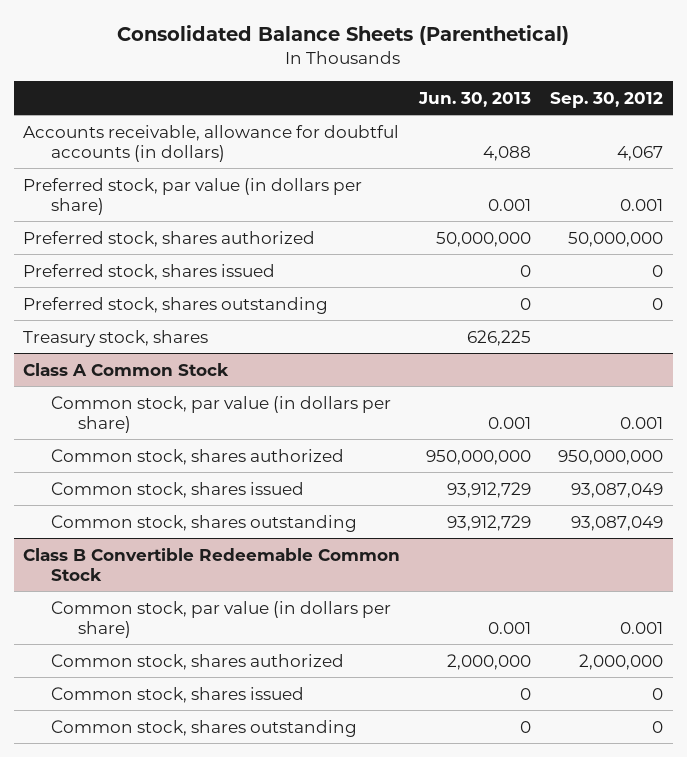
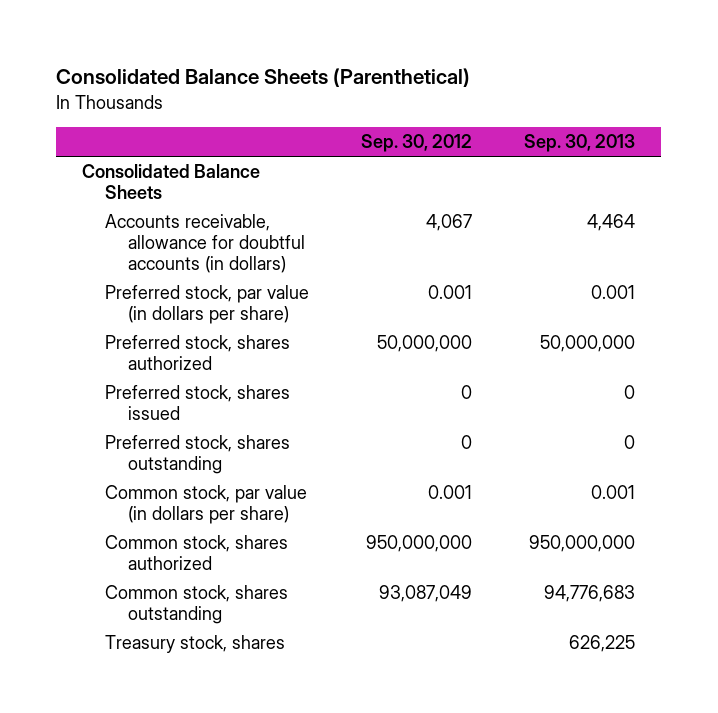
[418,91,532,107] Jun. 30, 2013 -> none
none -> [524,133,636,152] Sep. 30, 2013
none -> [82,164,261,200] Consolidated Balance Sheets
[23,362,230,376] Class A Common Stock -> none
[50,481,304,498] Common stock, shares issued -> none
[23,547,401,581] Class B Convertible Redeemable Common Stock -> none
[50,600,391,638] Common stock, par value (in dollars per share) -> none
[50,653,344,670] Common stock, shares authorized -> none
[50,686,304,703] Common stock, shares issued -> none
[50,719,357,737] Common stock, shares outstanding -> none
[23,329,209,347] Treasury stock, shares -> [105,635,286,654] Treasury stock, shares

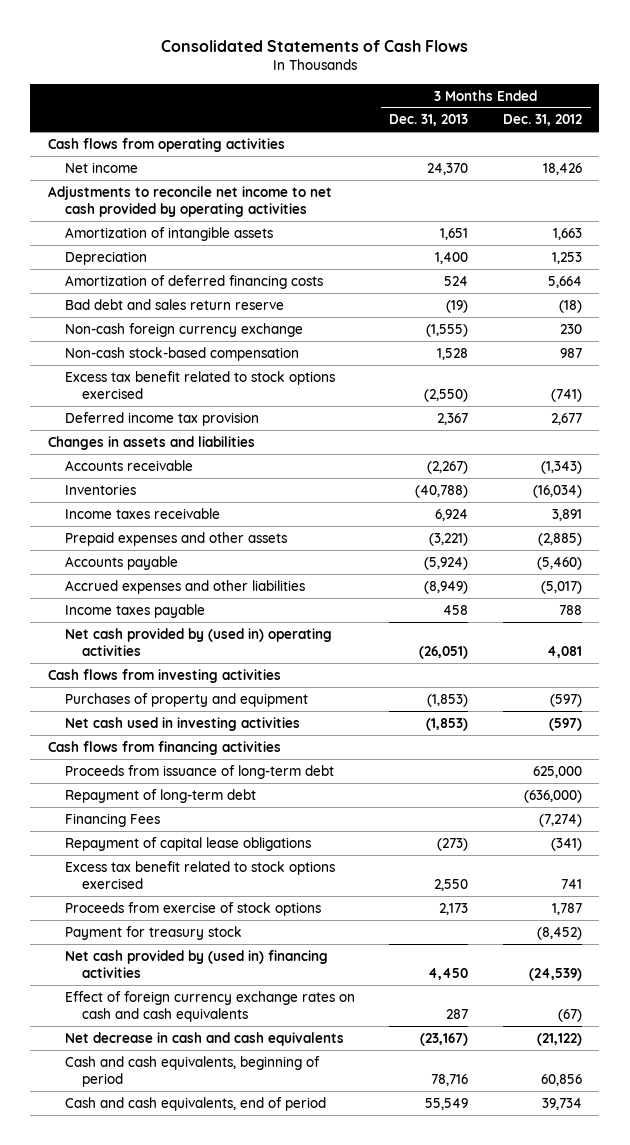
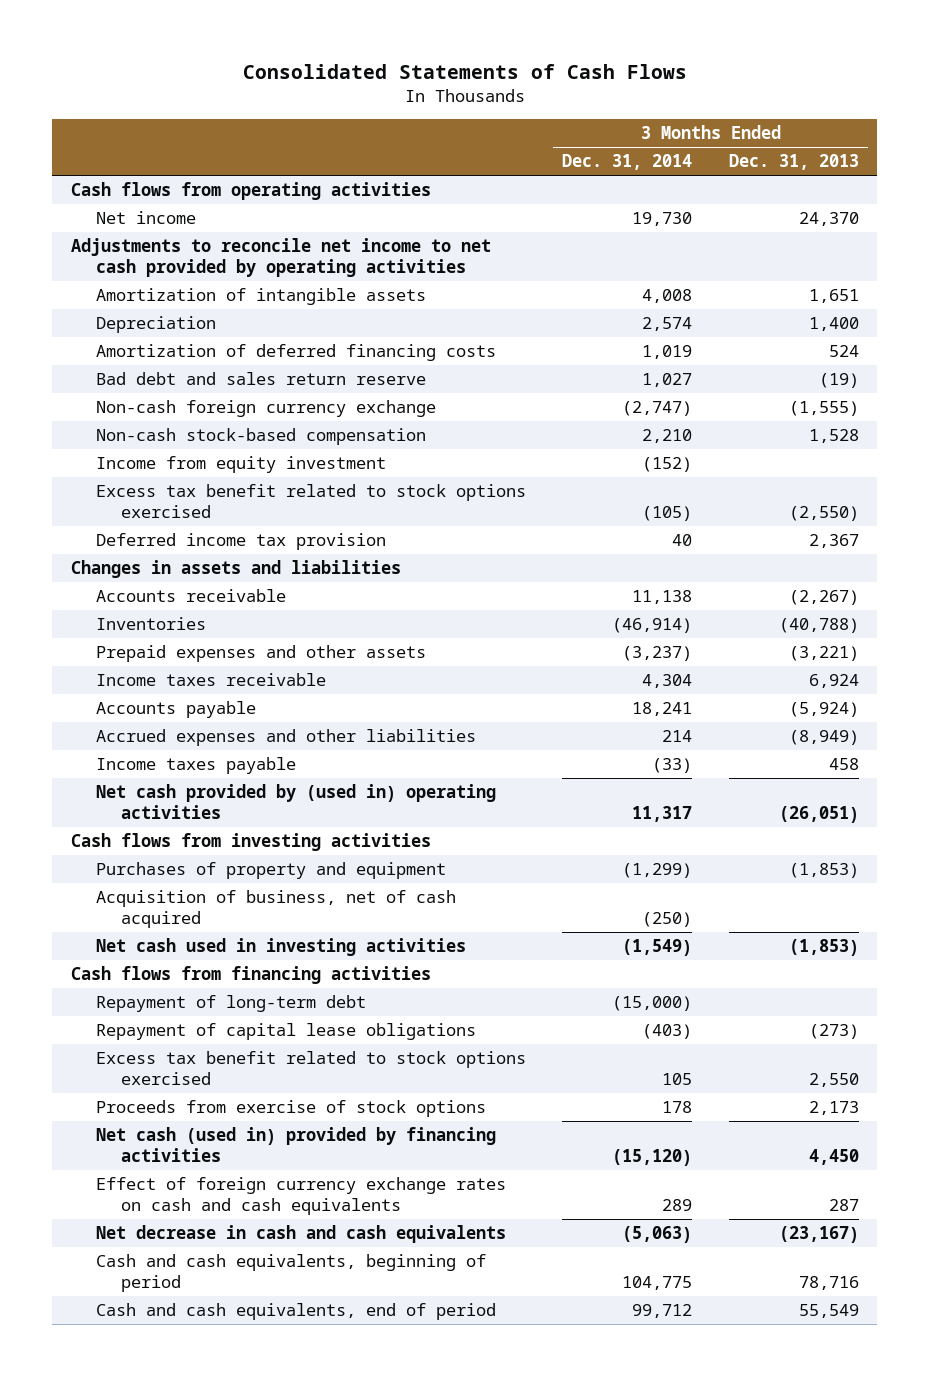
[502,114,582,127] Dec. 31, 2012 -> none
none -> [562,154,693,171] Dec. 31, 2014
none -> [95,456,386,474] Income from equity investment
[64,507,220,519] Income taxes receivable -> [95,673,326,687] Income taxes receivable
none -> [95,890,456,929] Acquisition of business, net of cash acquired
[64,764,334,779] Proceeds from issuance of long-term debt -> none
[64,812,160,827] Financing Fees -> none
[64,925,242,940] Payment for treasury stock -> none
[64,949,328,979] Net cash provided by (used in) financing activities -> [95,1127,496,1163] Net cash (used in) provided by financing activities

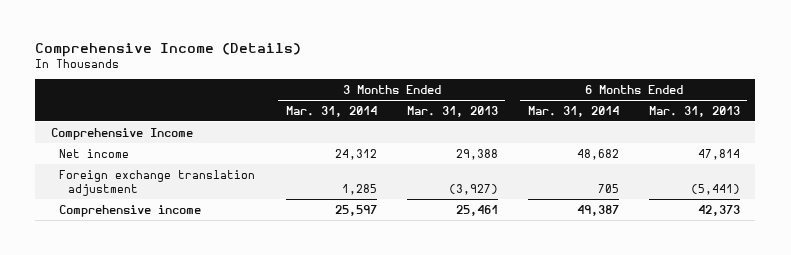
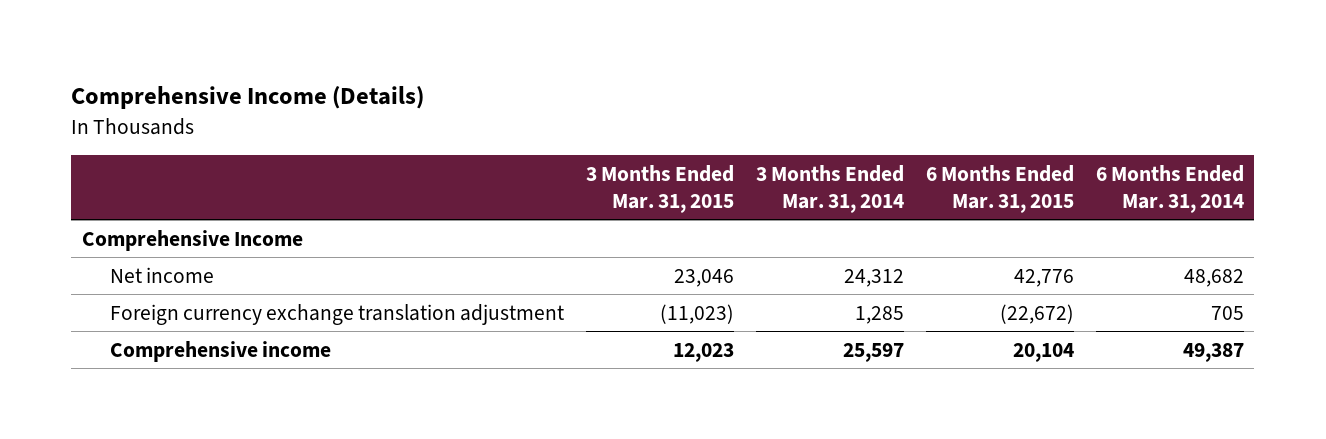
[406,105,498,117] Mar. 31, 2013 -> none
[648,105,740,117] Mar. 31, 2013 -> none
none -> [586,164,735,213] 3 Months Ended Mar. 31, 2015
none -> [925,164,1074,213] 6 Months Ended Mar. 31, 2015
[59,169,256,196] Foreign exchange translation adjustment -> [110,303,565,325] Foreign currency exchange translation adjustment

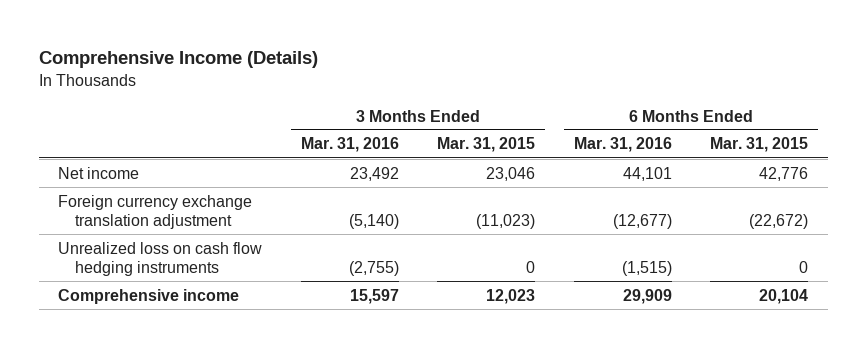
[755,164,904,213] 3 Months Ended Mar. 31, 2014 -> none
[1095,164,1244,213] 6 Months Ended Mar. 31, 2014 -> none
none -> [300,137,399,153] Mar. 31, 2016
none -> [573,137,672,153] Mar. 31, 2016
[82,229,304,251] Comprehensive Income -> none
none -> [58,241,263,277] Unrealized loss on cash flow hedging instruments

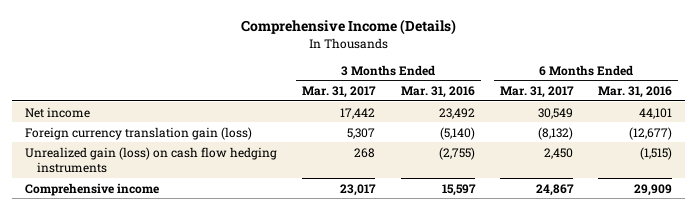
[437,137,536,153] Mar. 31, 2015 -> none
[710,137,809,153] Mar. 31, 2015 -> none
none -> [302,86,377,99] Mar. 31, 2017
none -> [499,86,574,99] Mar. 31, 2017
[58,194,253,230] Foreign currency exchange translation adjustment -> [25,126,253,140] Foreign currency translation gain (loss)
[58,241,263,277] Unrealized loss on cash flow hedging instruments -> [25,146,278,173] Unrealized gain (loss) on cash flow hedging instruments

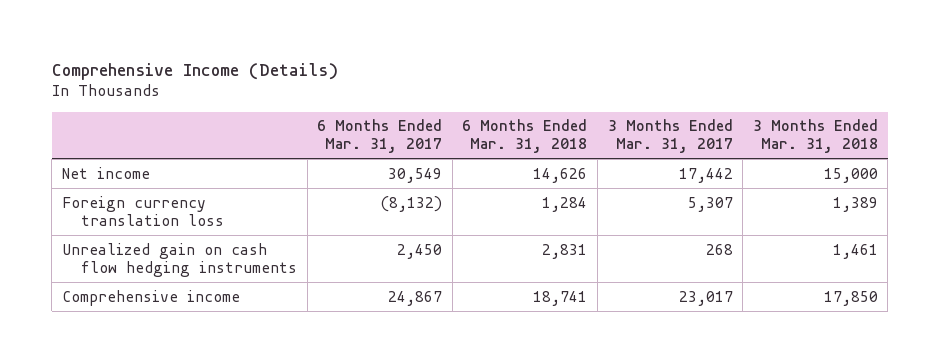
[400,86,475,99] Mar. 31, 2016 -> none
[598,86,673,99] Mar. 31, 2016 -> none
none -> [462,119,588,154] 6 Months Ended Mar. 31, 2018
none -> [752,119,878,154] 3 Months Ended Mar. 31, 2018
[25,126,253,140] Foreign currency translation gain (loss) -> [62,195,225,226] Foreign currency translation loss
[25,146,278,173] Unrealized gain (loss) on cash flow hedging instruments -> [62,242,298,277] Unrealized gain on cash flow hedging instruments

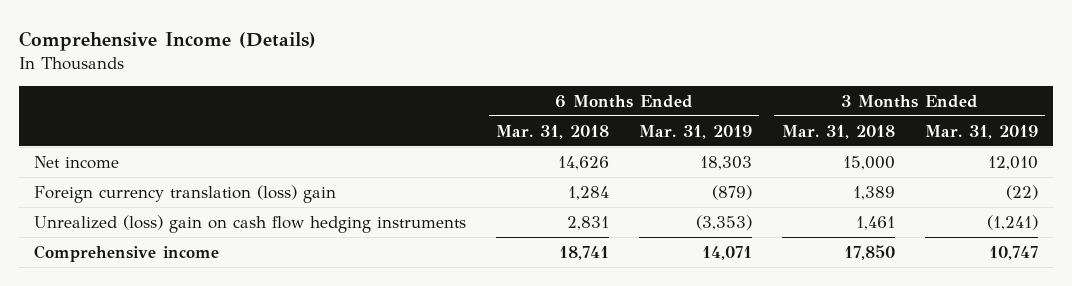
[317,119,443,154] 6 Months Ended Mar. 31, 2017 -> none
[607,119,733,154] 3 Months Ended Mar. 31, 2017 -> none
none -> [638,124,752,139] Mar. 31, 2019
none -> [924,124,1038,139] Mar. 31, 2019
[62,195,225,226] Foreign currency translation loss -> [34,184,337,203] Foreign currency translation (loss) gain
[62,242,298,277] Unrealized gain on cash flow hedging instruments -> [34,214,467,233] Unrealized (loss) gain on cash flow hedging instruments

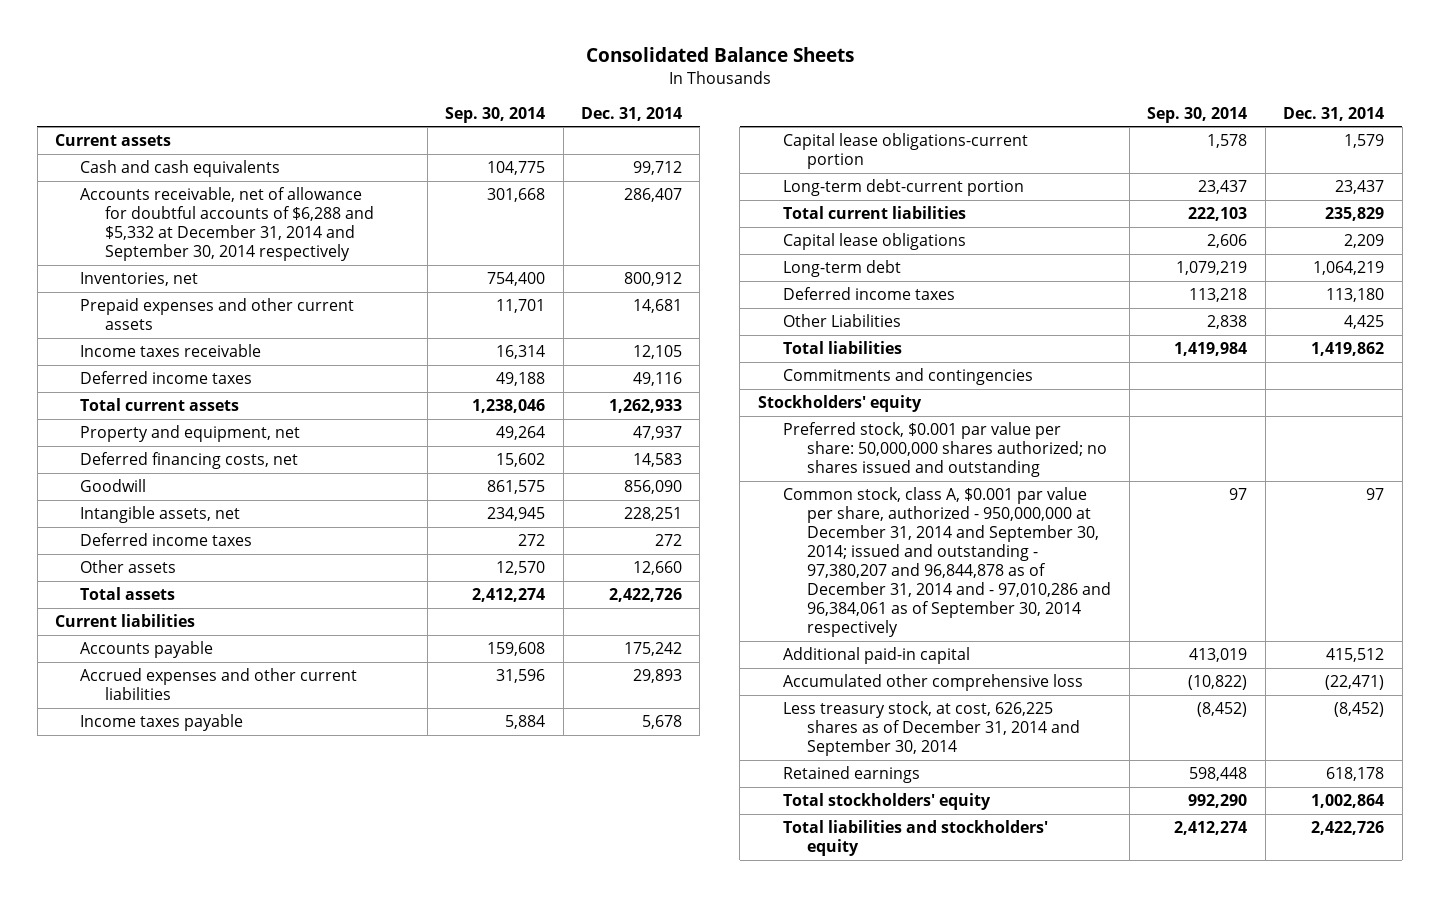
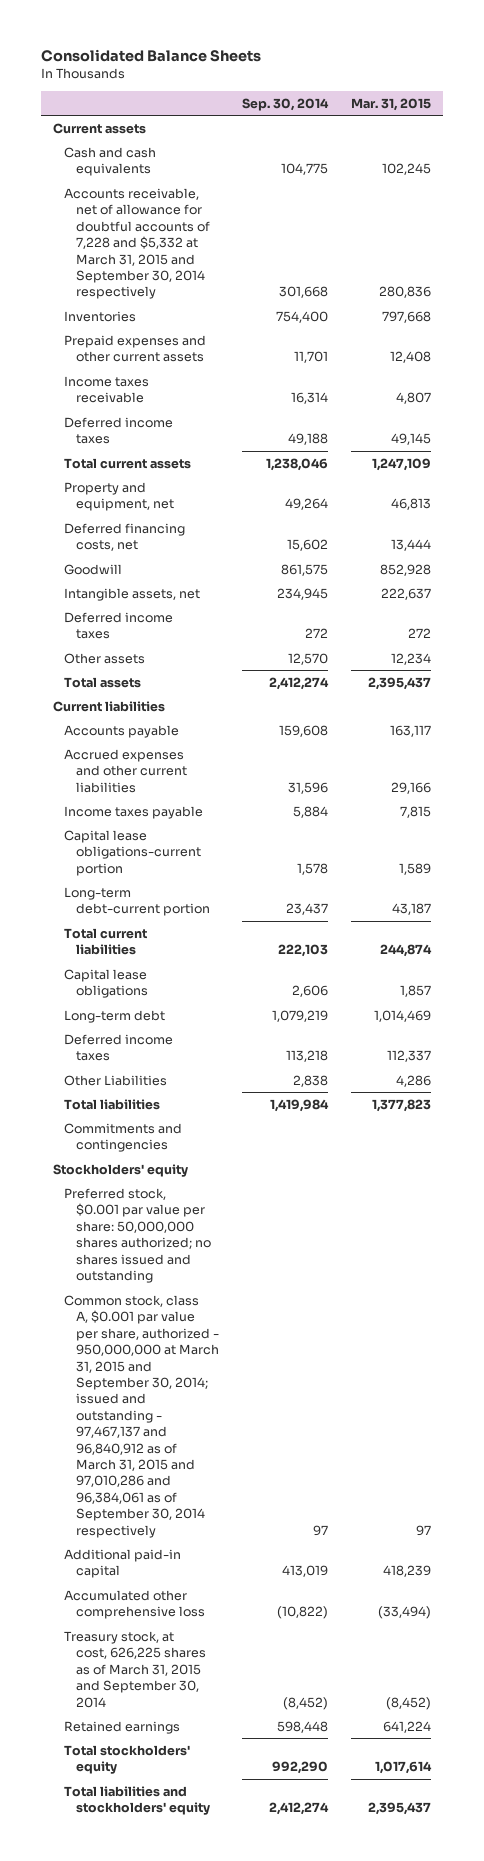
[580,106,682,121] Dec. 31, 2014 -> none
none -> [351,97,432,111] Mar. 31, 2015
[80,187,375,262] Accounts receivable, net of allowance for doubtful accounts of $6,288 and $5,332 at December 31, 2014 and September 30, 2014 respectively -> [64,187,211,300] Accounts receivable, net of allowance for doubtful accounts of 7,228 and $5,332 at March 31, 2015 and September 30, 2014 respectively
[80,272,199,287] Inventories, net -> [64,310,137,322] Inventories
[782,487,1112,638] Common stock, class A, $0.001 par value per share, authorized - 950,000,000 at December 31, 2014 and September 30, 2014; issued and outstanding - 97,380,207 and 96,844,878 as of December 31, 2014 and - 97,010,286 and 96,384,061 as of September 30, 2014 respectively -> [64,1294,220,1538] Common stock, class A, $0.001 par value per share, authorized - 950,000,000 at March 31, 2015 and September 30, 2014; issued and outstanding - 97,467,137 and 96,840,912 as of March 31, 2015 and 97,010,286 and 96,384,061 as of September 30, 2014 respectively
[782,701,1081,757] Less treasury stock, at cost, 626,225 shares as of December 31, 2014 and September 30, 2014 -> [64,1630,207,1708] Treasury stock, at cost, 626,225 shares as of March 31, 2015 and September 30, 2014

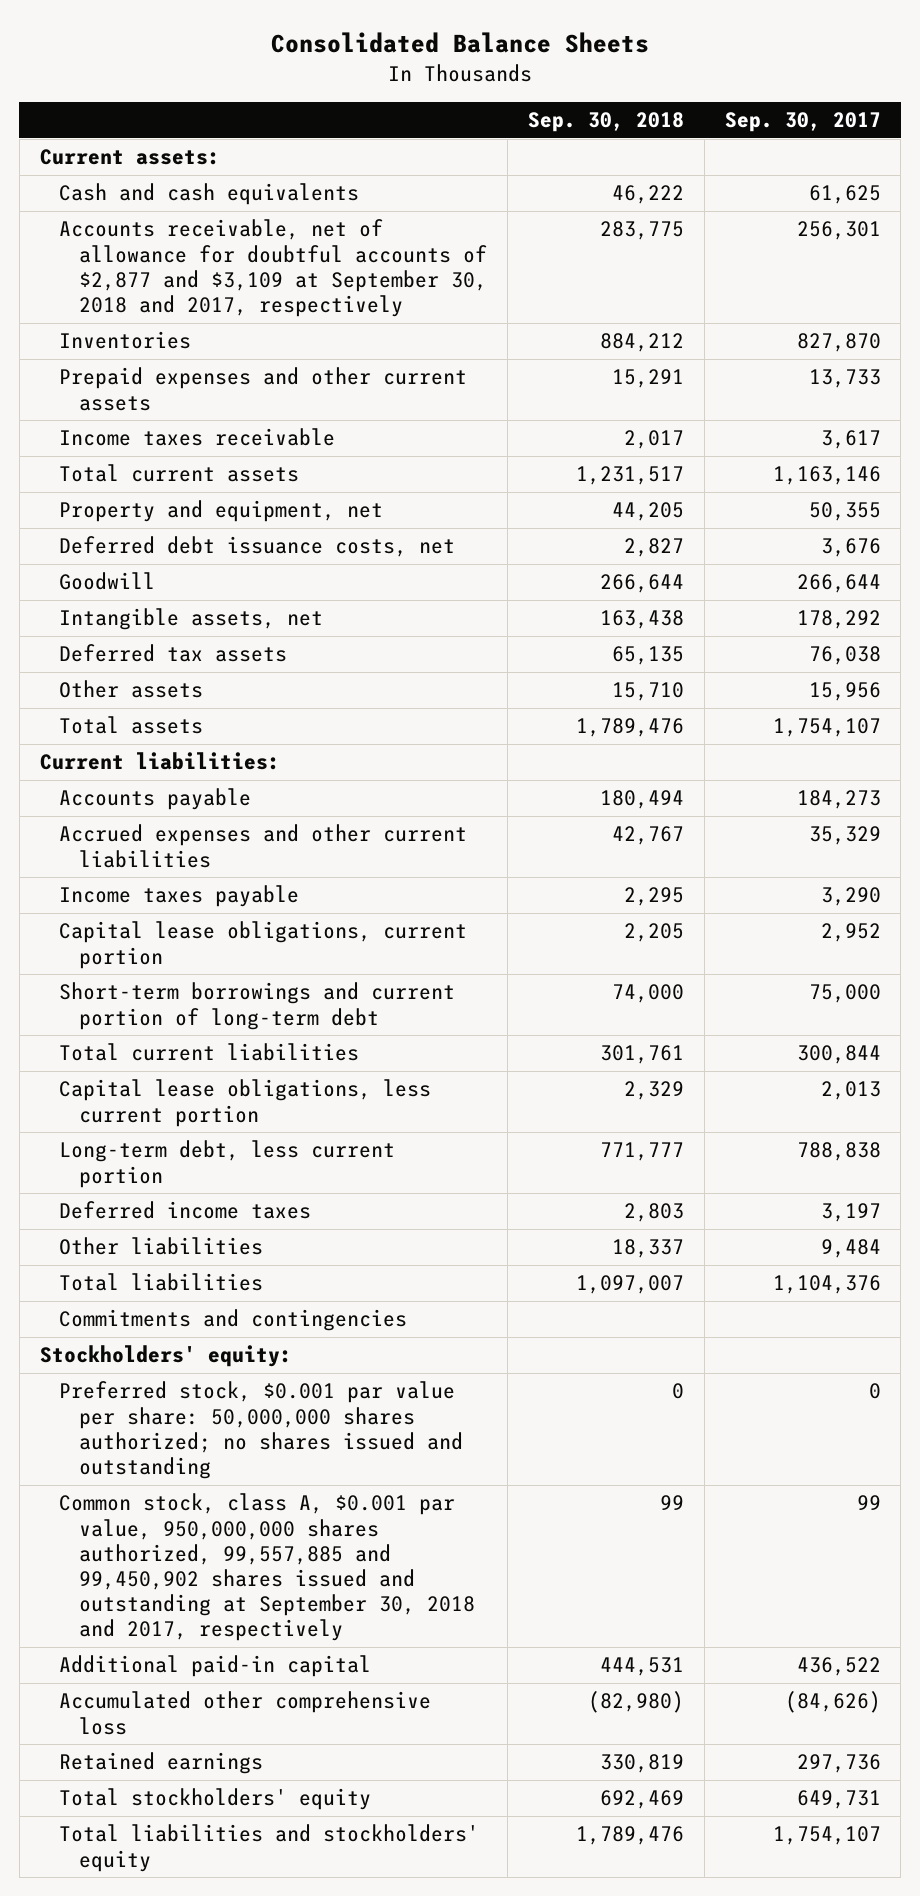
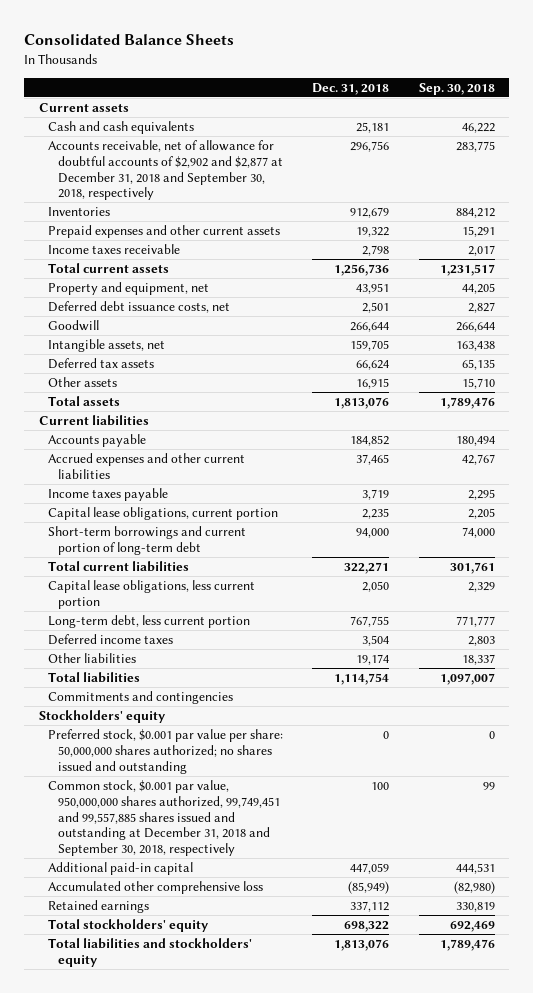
[724,112,881,133] Sep. 30, 2017 -> none
none -> [312,82,390,95] Dec. 31, 2018
[39,149,220,166] Current assets: -> [38,103,129,113] Current assets
[59,219,487,317] Accounts receivable, net of allowance for doubtful accounts of $2,877 and $3,109 at September 30, 2018 and 2017, respectively -> [48,140,283,201] Accounts receivable, net of allowance for doubtful accounts of $2,902 and $2,877 at December 31, 2018 and September 30, 2018, respectively
[39,752,280,771] Current liabilities: -> [38,415,149,427] Current liabilities
[39,1345,292,1368] Stockholders' equity: -> [38,710,165,724] Stockholders' equity
[59,1493,475,1642] Common stock, class A, $0.001 par value, 950,000,000 shares authorized, 99,557,885 and 99,450,902 shares issued and outstanding at September 30, 2018 and 2017, respectively -> [48,780,280,857] Common stock, $0.001 par value, 950,000,000 shares authorized, 99,749,451 and 99,557,885 shares issued and outstanding at December 31, 2018 and September 30, 2018, respectively

